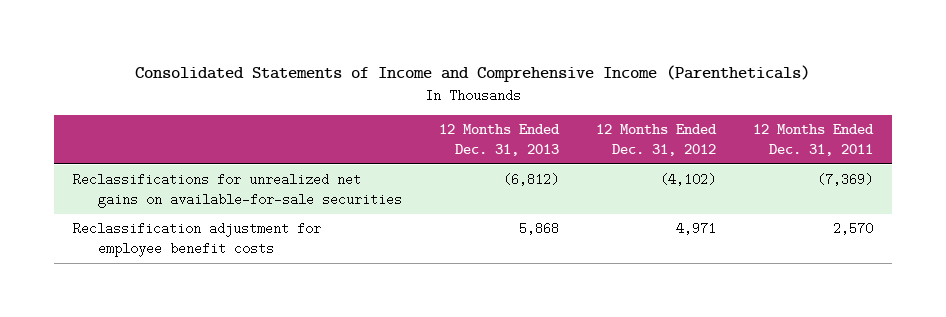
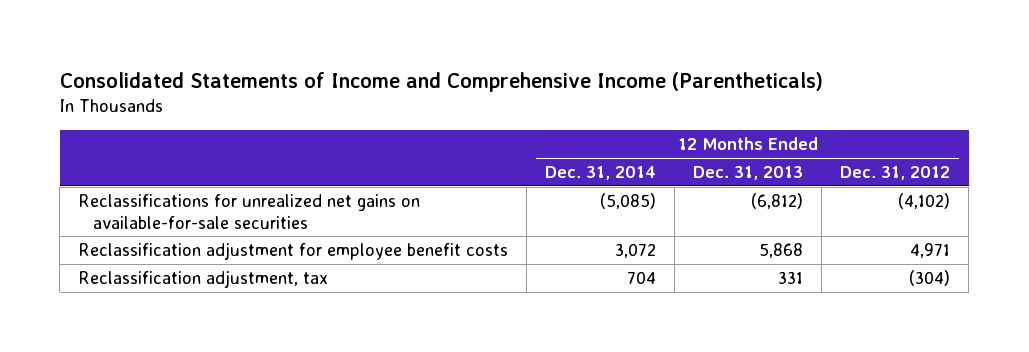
[753,124,875,157] 12 Months Ended Dec. 31, 2011 -> none
none -> [545,166,657,181] Dec. 31, 2014
none -> [78,270,329,289] Reclassification adjustment, tax

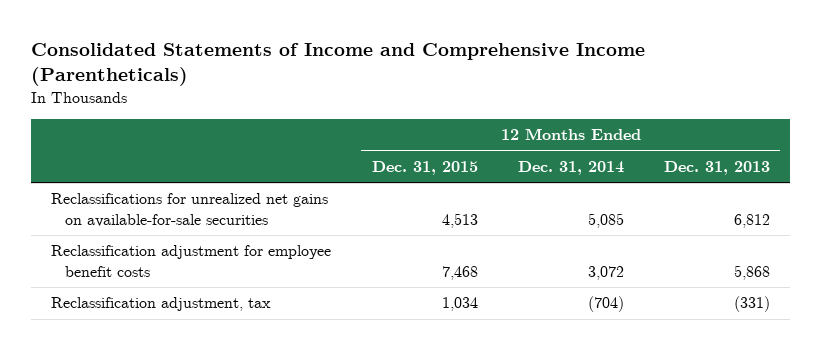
[840,166,951,181] Dec. 31, 2012 -> none
none -> [371,160,478,175] Dec. 31, 2015
[600,193,657,210] (5,085) -> [587,212,624,228] 5,085
[751,193,804,210] (6,812) -> [733,213,770,228] 6,812
[627,271,657,285] 704 -> [587,296,624,313] (704)
[778,271,804,285] 331 -> [733,296,770,313] (331)

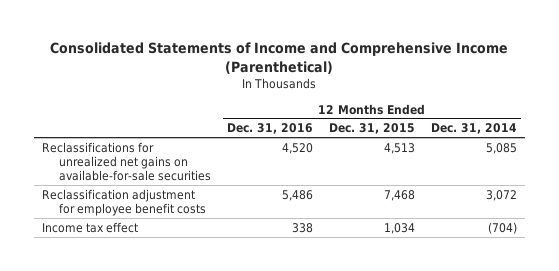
[31,43,646,87] Consolidated Statements of Income and Comprehensive Income (Parentheticals) -> [50,42,509,74] Consolidated Statements of Income and Comprehensive Income (Parenthetical)
[663,160,770,175] Dec. 31, 2013 -> none
none -> [226,123,313,135] Dec. 31, 2016
[51,297,272,312] Reclassification adjustment, tax -> [42,221,139,233] Income tax effect

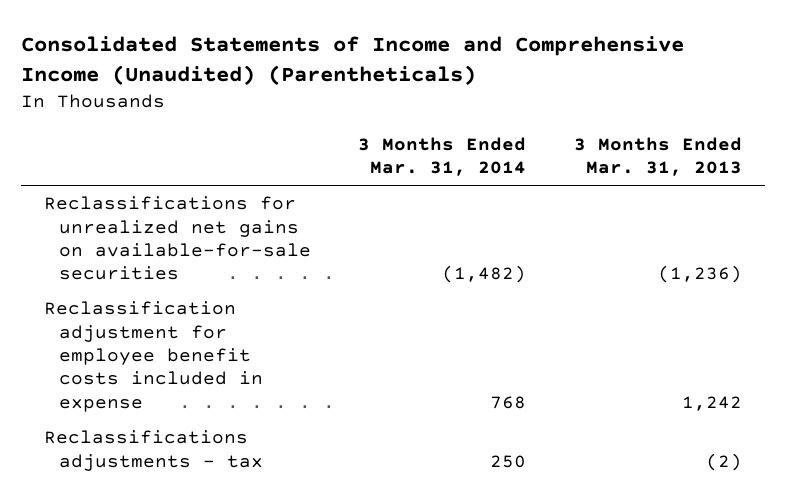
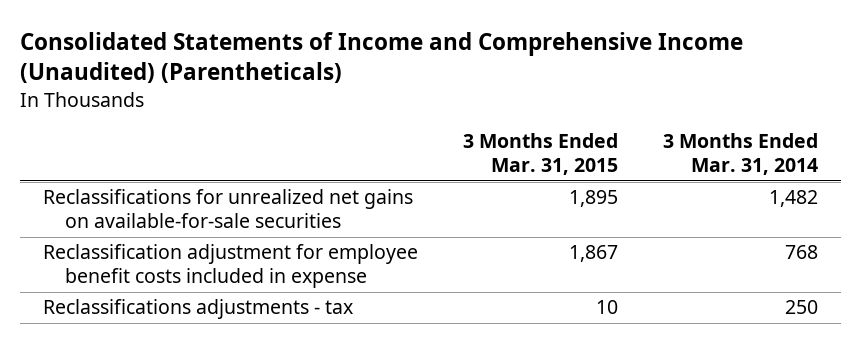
[573,137,742,177] 3 Months Ended Mar. 31, 2013 -> none
none -> [462,133,618,176] 3 Months Ended Mar. 31, 2015
[442,265,527,284] (1,482) -> [769,190,819,208] 1,482

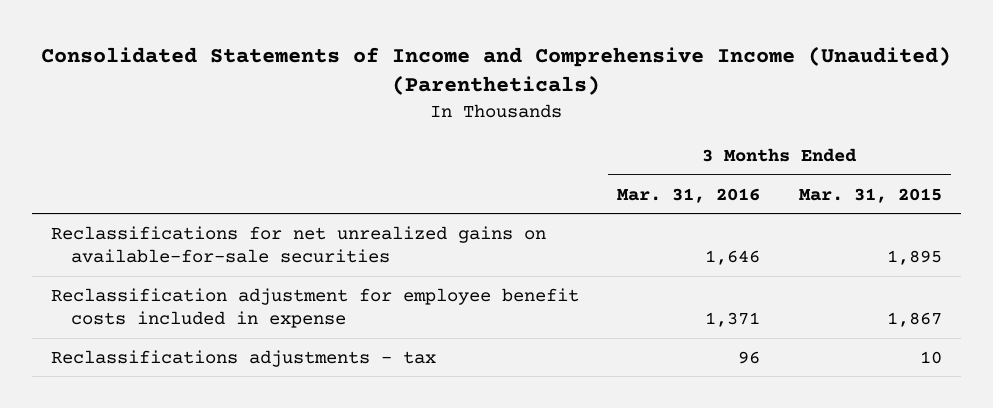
[663,133,819,176] 3 Months Ended Mar. 31, 2014 -> none
none -> [617,187,761,203] Mar. 31, 2016
[42,189,413,229] Reclassifications for unrealized net gains on available-for-sale securities -> [51,225,547,264] Reclassifications for net unrealized gains on available-for-sale securities

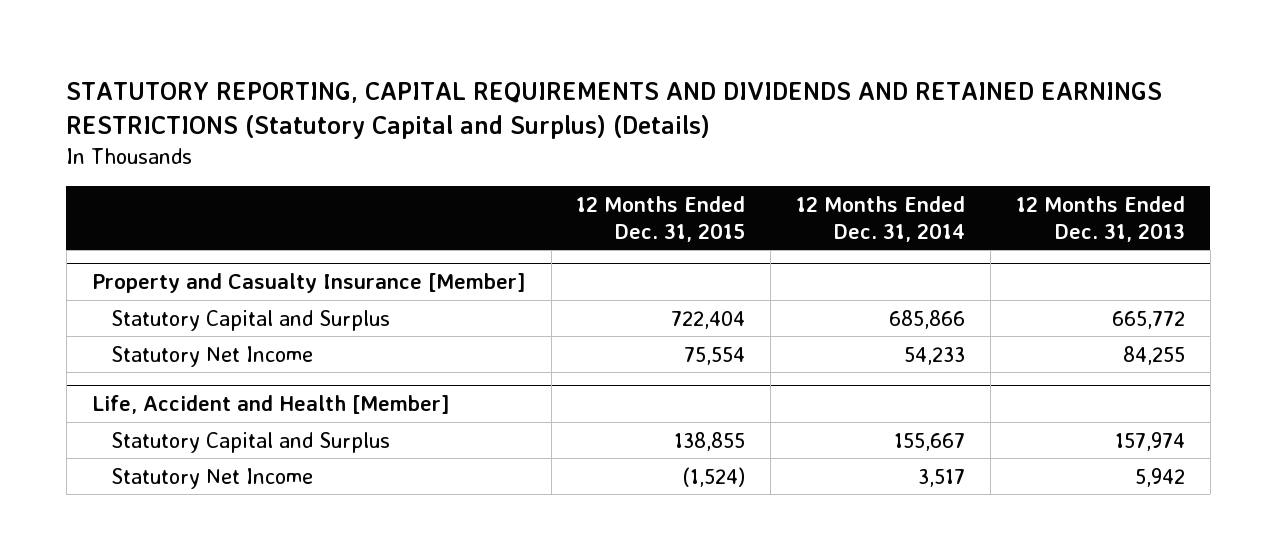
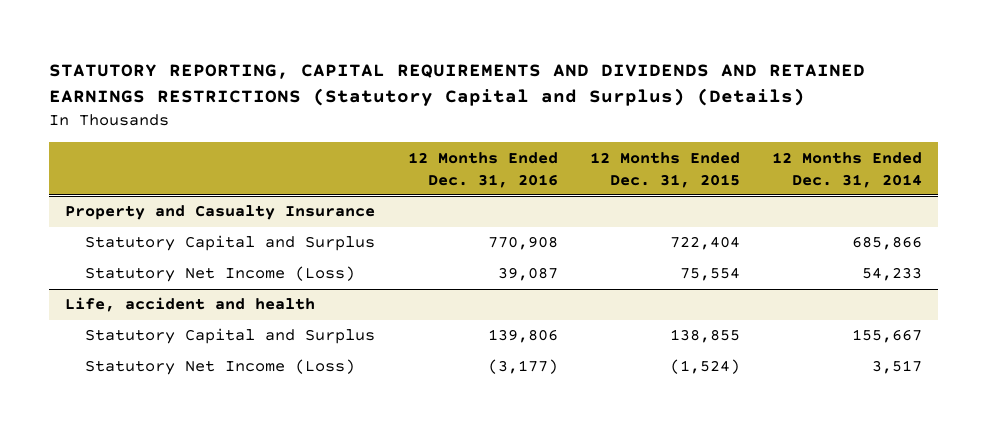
[1015,195,1185,242] 12 Months Ended Dec. 31, 2013 -> none
none -> [407,151,558,188] 12 Months Ended Dec. 31, 2016
[91,273,526,294] Property and Casualty Insurance [Member] -> [65,205,376,221] Property and Casualty Insurance
[110,345,313,367] Statutory Net Income -> [84,266,355,283] Statutory Net Income (Loss)
[91,395,450,415] Life, Accident and Health [Member] -> [65,297,316,313] Life, accident and health
[110,467,313,489] Statutory Net Income -> [84,359,355,376] Statutory Net Income (Loss)

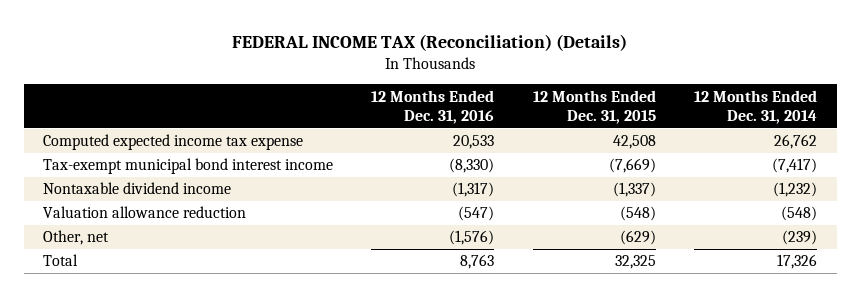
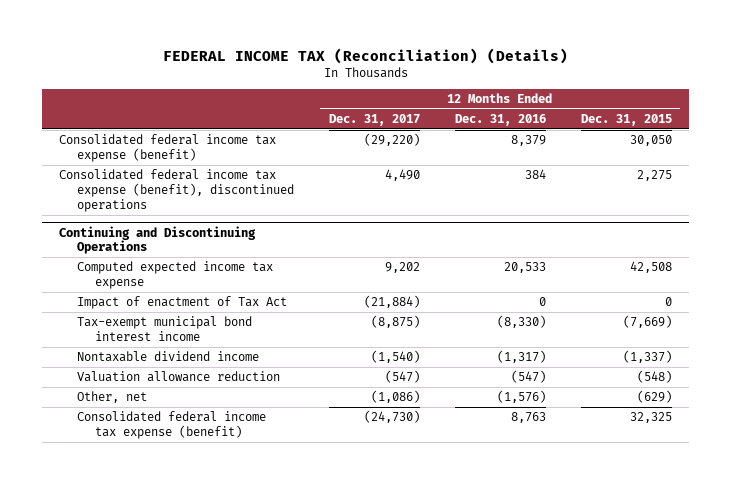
[694,89,818,125] 12 Months Ended Dec. 31, 2014 -> none
none -> [329,113,421,126] Dec. 31, 2017
none -> [59,134,277,163] Consolidated federal income tax expense (benefit)
none -> [59,169,295,212] Consolidated federal income tax expense (benefit), discontinued operations
none -> [59,225,257,255] Continuing and Discontinuing Operations
none -> [77,296,288,310] Impact of enactment of Tax Act
[42,254,78,267] Total -> [77,411,267,440] Consolidated federal income tax expense (benefit)

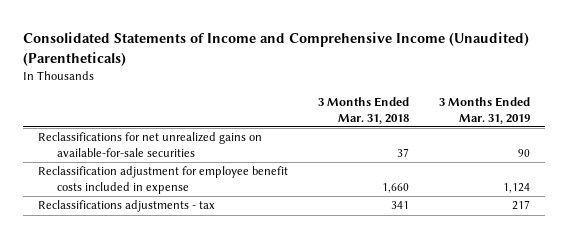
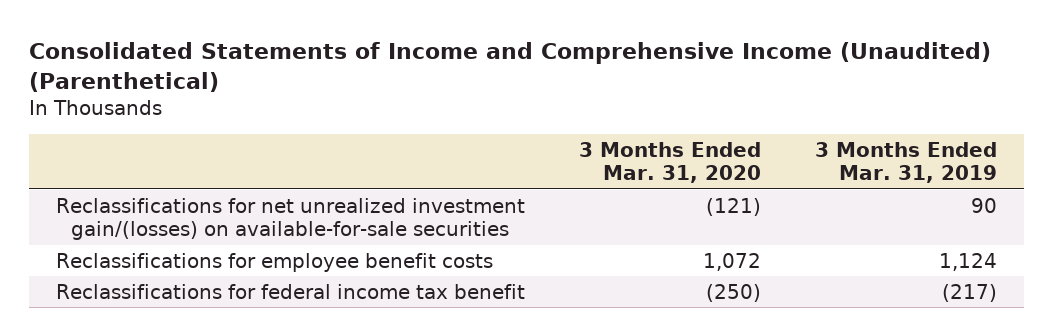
[23,31,530,66] Consolidated Statements of Income and Comprehensive Income (Unaudited) (Parentheticals) -> [28,41,991,92] Consolidated Statements of Income and Comprehensive Income (Unaudited) (Parenthetical)
[318,96,410,124] 3 Months Ended Mar. 31, 2018 -> none
none -> [579,141,762,184] 3 Months Ended Mar. 31, 2020
[38,132,263,158] Reclassifications for net unrealized gains on available-for-sale securities -> [56,197,526,241] Reclassifications for net unrealized investment gain/(losses) on available-for-sale securities
[38,166,289,195] Reclassification adjustment for employee benefit costs included in expense -> [56,252,494,272] Reclassifications for employee benefit costs
[38,200,216,213] Reclassifications adjustments - tax -> [56,283,526,299] Reclassifications for federal income tax benefit
[512,200,531,211] 217 -> [942,283,998,302] (217)

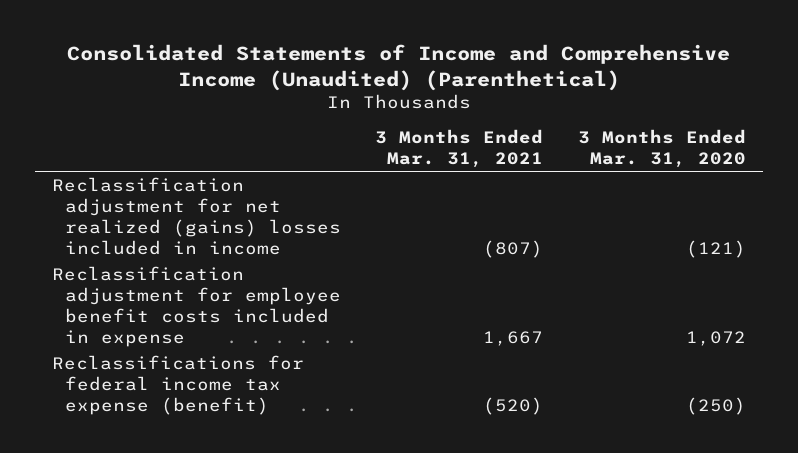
[815,141,998,184] 3 Months Ended Mar. 31, 2019 -> none
none -> [375,129,544,169] 3 Months Ended Mar. 31, 2021
[56,197,526,241] Reclassifications for net unrealized investment gain/(losses) on available-for-sale securities -> [52,176,341,255] Reclassification adjustment for net realized (gains) losses included in income
[56,252,494,272] Reclassifications for employee benefit costs -> [52,265,341,347] Reclassification adjustment for employee benefit costs included in expense
[56,283,526,299] Reclassifications for federal income tax benefit -> [52,354,305,415] Reclassifications for federal income tax expense (benefit)

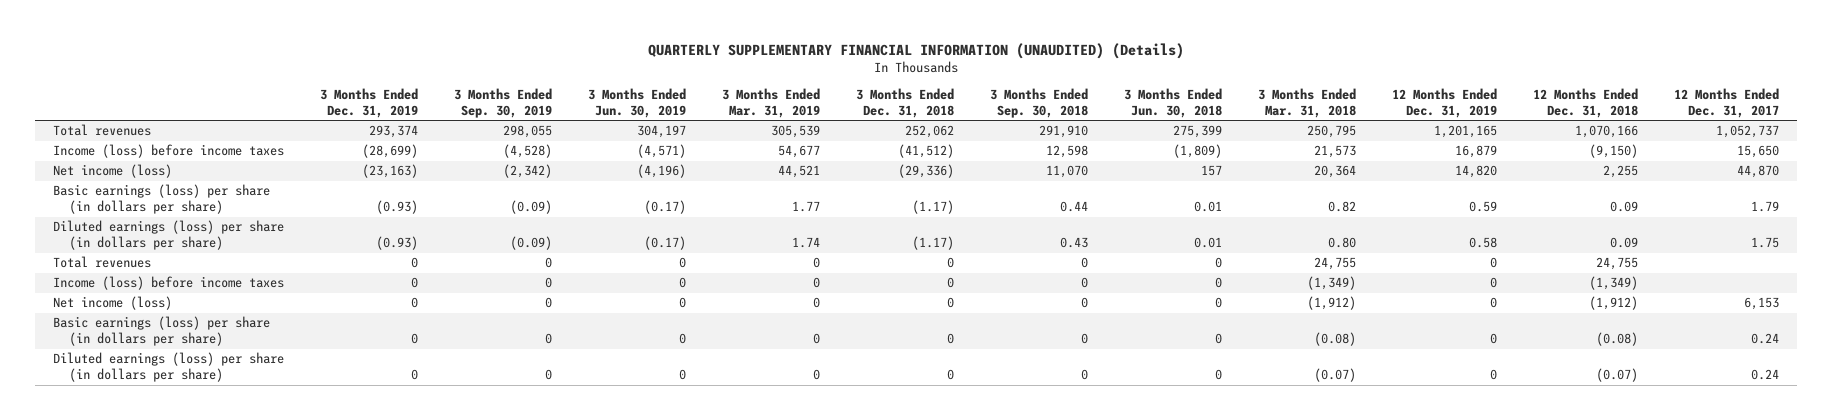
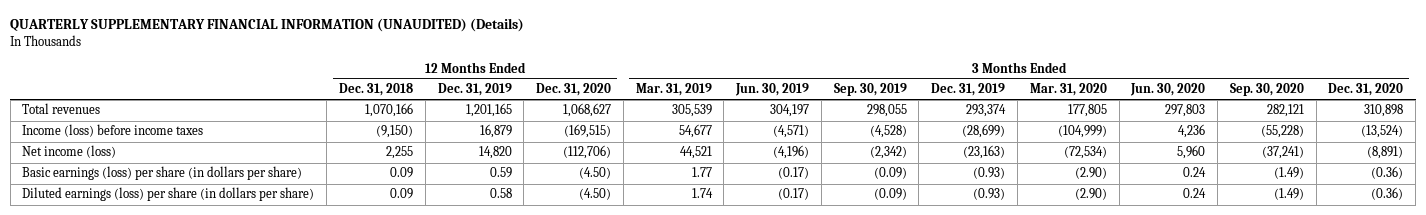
[855,87,954,118] 3 Months Ended Dec. 31, 2018 -> none
[989,87,1088,118] 3 Months Ended Sep. 30, 2018 -> none
[1123,87,1222,118] 3 Months Ended Jun. 30, 2018 -> none
[1257,87,1356,118] 3 Months Ended Mar. 31, 2018 -> none
[1674,87,1780,118] 12 Months Ended Dec. 31, 2017 -> none
none -> [536,83,612,97] Dec. 31, 2020
none -> [1029,83,1107,97] Mar. 31, 2020
none -> [1130,83,1206,97] Jun. 30, 2020
none -> [1229,83,1304,97] Sep. 30, 2020
none -> [1328,83,1404,97] Dec. 31, 2020
[52,256,151,269] Total revenues -> none
[52,276,284,291] Income (loss) before income taxes -> none
[52,296,172,311] Net income (loss) -> none
[52,316,270,347] Basic earnings (loss) per share (in dollars per share) -> none
[52,352,284,383] Diluted earnings (loss) per share (in dollars per share) -> none

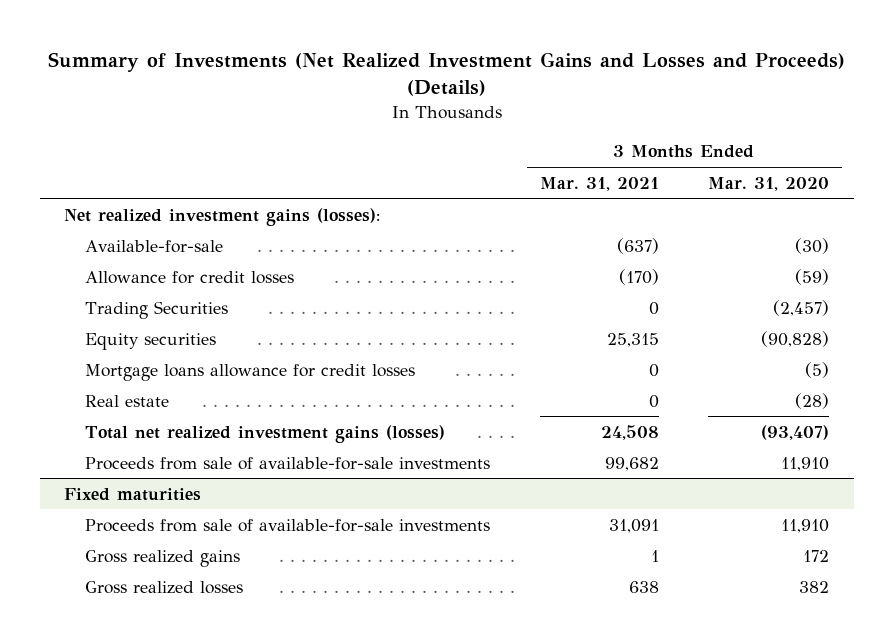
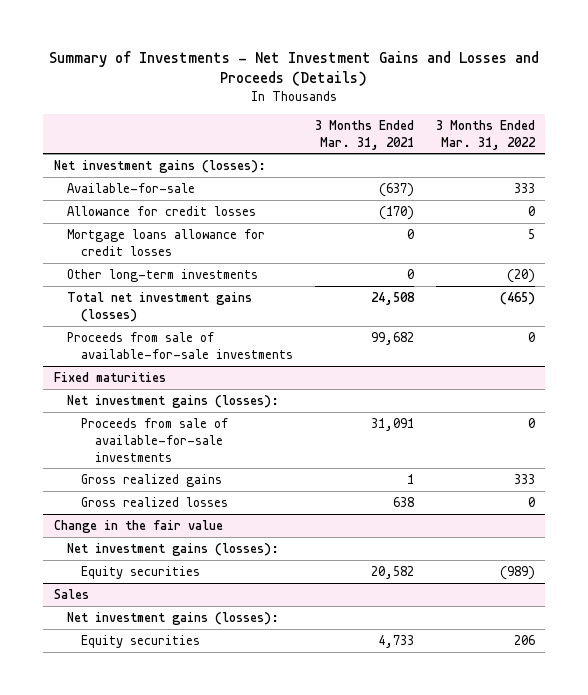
[47,51,845,97] Summary of Investments (Net Realized Investment Gains and Losses and Proceeds) (Details) -> [49,51,540,87] Summary of Investments - Net Investment Gains and Losses and Proceeds (Details)
[708,176,830,191] Mar. 31, 2020 -> none
none -> [435,119,536,150] 3 Months Ended Mar. 31, 2022
[64,207,381,226] Net realized investment gains (losses): -> [53,159,266,173] Net investment gains (losses):
[85,300,229,319] Trading Securities -> none
[85,332,217,350] Equity securities -> none
[85,394,170,407] Real estate -> none
none -> [67,268,259,282] Other long-term investments
[85,424,446,443] Total net realized investment gains (losses) -> [67,291,253,322] Total net investment gains (losses)
none -> [67,394,280,408] Net investment gains (losses):
none -> [53,519,223,533] Change in the fair value
none -> [67,542,280,556] Net investment gains (losses):
none -> [81,565,201,579] Equity securities
none -> [53,588,89,599] Sales
none -> [67,611,280,625] Net investment gains (losses):
none -> [81,634,201,648] Equity securities

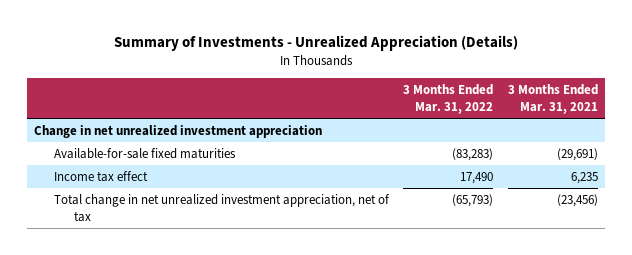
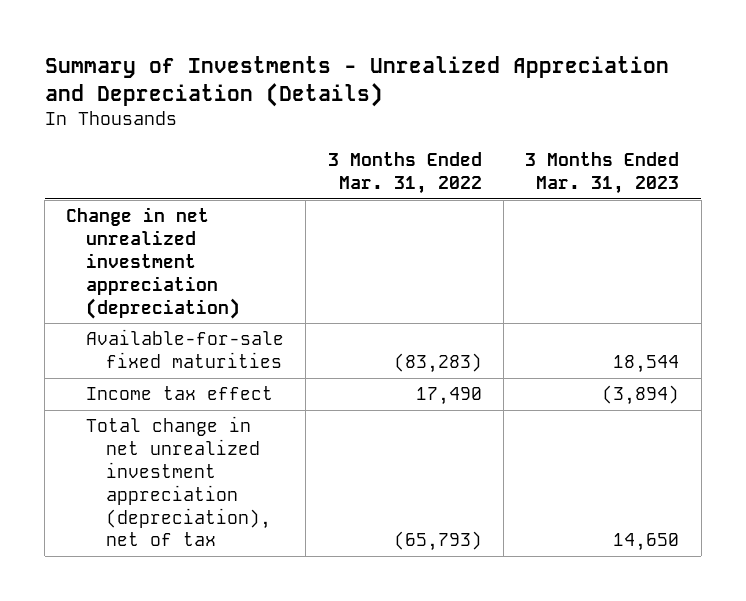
[113,35,518,52] Summary of Investments - Unrealized Appreciation (Details) -> [44,55,669,107] Summary of Investments - Unrealized Appreciation and Depreciation (Details)
[508,84,599,114] 3 Months Ended Mar. 31, 2021 -> none
none -> [525,152,680,194] 3 Months Ended Mar. 31, 2023
[33,125,322,139] Change in net unrealized investment appreciation -> [66,207,241,319] Change in net unrealized investment appreciation (depreciation)
[53,194,390,222] Total change in net unrealized investment appreciation, net of tax -> [86,416,271,547] Total change in net unrealized investment appreciation (depreciation), net of tax

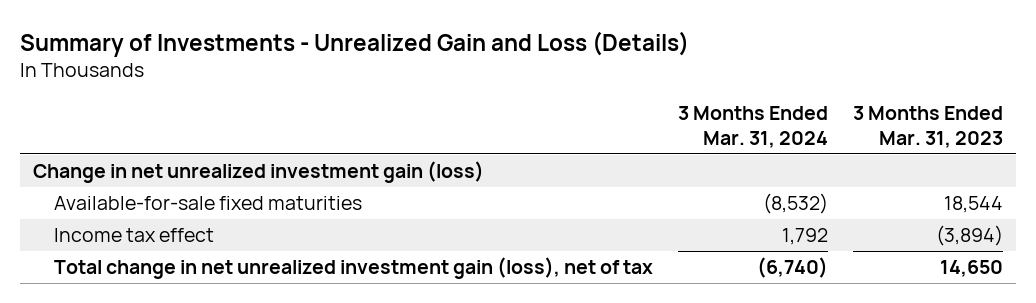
[44,55,669,107] Summary of Investments - Unrealized Appreciation and Depreciation (Details) -> [20,30,690,57] Summary of Investments - Unrealized Gain and Loss (Details)
[327,152,482,194] 3 Months Ended Mar. 31, 2022 -> none
none -> [677,106,828,148] 3 Months Ended Mar. 31, 2024
[66,207,241,319] Change in net unrealized investment appreciation (depreciation) -> [33,160,485,183] Change in net unrealized investment gain (loss)
[86,416,271,547] Total change in net unrealized investment appreciation (depreciation), net of tax -> [53,256,653,279] Total change in net unrealized investment gain (loss), net of tax

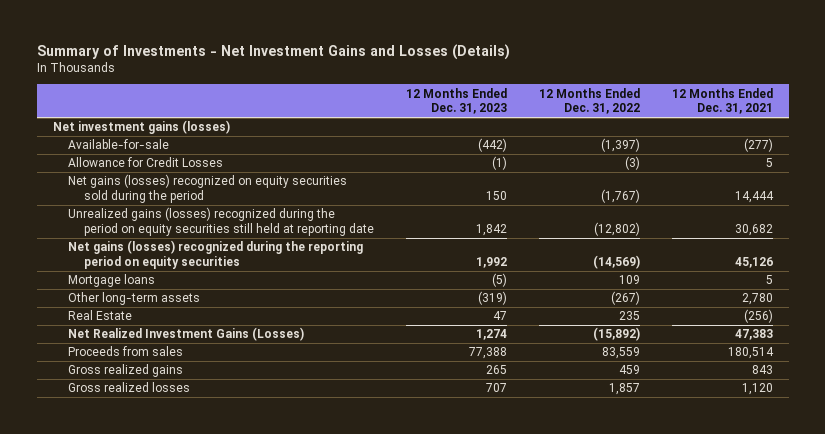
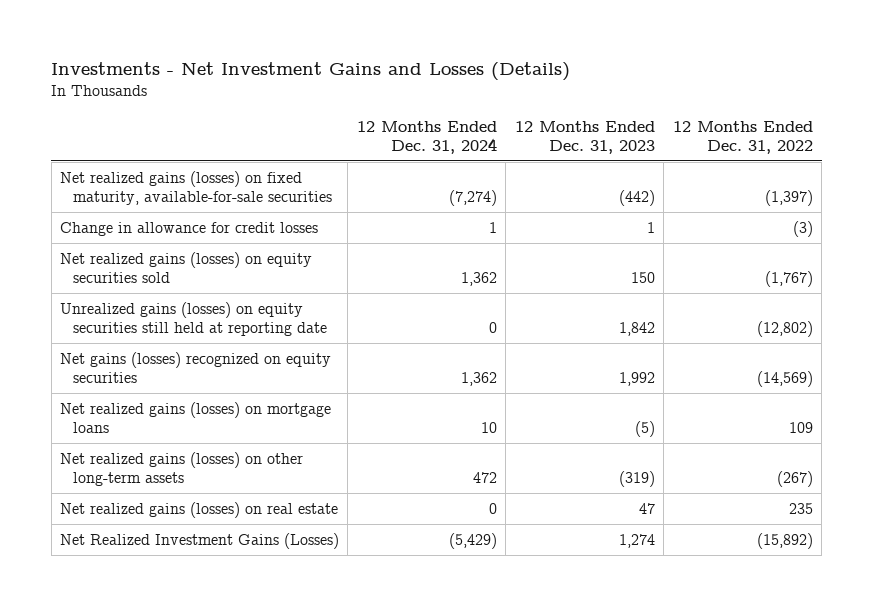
[36,43,510,60] Summary of Investments - Net Investment Gains and Losses (Details) -> [51,61,571,81] Investments - Net Investment Gains and Losses (Details)
[671,87,773,115] 12 Months Ended Dec. 31, 2021 -> none
none -> [356,120,497,154] 12 Months Ended Dec. 31, 2024
[52,120,230,135] Net investment gains (losses) -> none
[68,139,170,150] Available-for-sale -> [60,170,333,205] Net realized gains (losses) on fixed maturity, available-for-sale securities
[68,157,224,168] Allowance for Credit Losses -> [60,221,319,236] Change in allowance for credit losses
[492,156,508,171] (1) -> [646,221,655,233] 1
[68,174,348,204] Net gains (losses) recognized on equity securities sold during the period -> [60,251,313,283] Net realized gains (losses) on equity securities sold
[68,207,375,237] Unrealized gains (losses) recognized during the period on equity securities still held at reporting date -> [60,301,328,336] Unrealized gains (losses) on equity securities still held at reporting date
[68,240,364,270] Net gains (losses) recognized during the reporting period on equity securities -> [60,351,332,383] Net gains (losses) recognized on equity securities
[68,274,156,288] Mortgage loans -> [60,401,332,433] Net realized gains (losses) on mortgage loans
[68,292,201,306] Other long-term assets -> [60,451,304,486] Net realized gains (losses) on other long-term assets
[68,310,133,321] Real Estate -> [60,501,339,518] Net realized gains (losses) on real estate
[68,346,184,357] Proceeds from sales -> none
[68,364,184,378] Gross realized gains -> none
[68,382,191,393] Gross realized losses -> none

